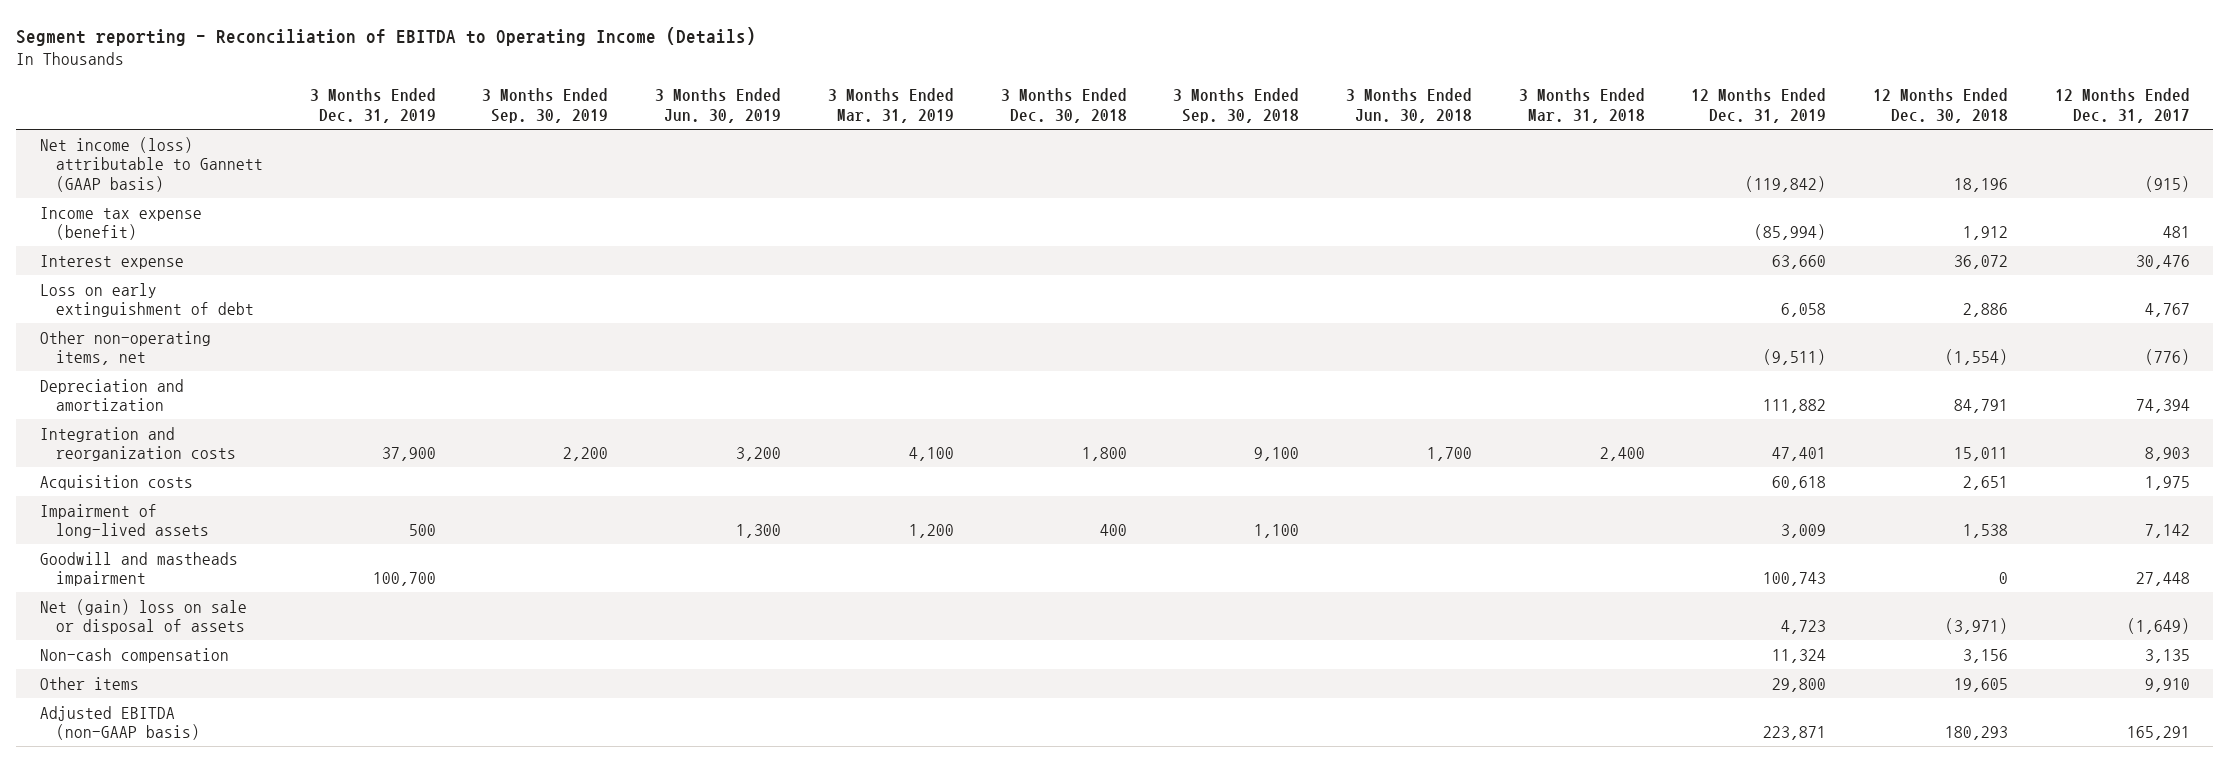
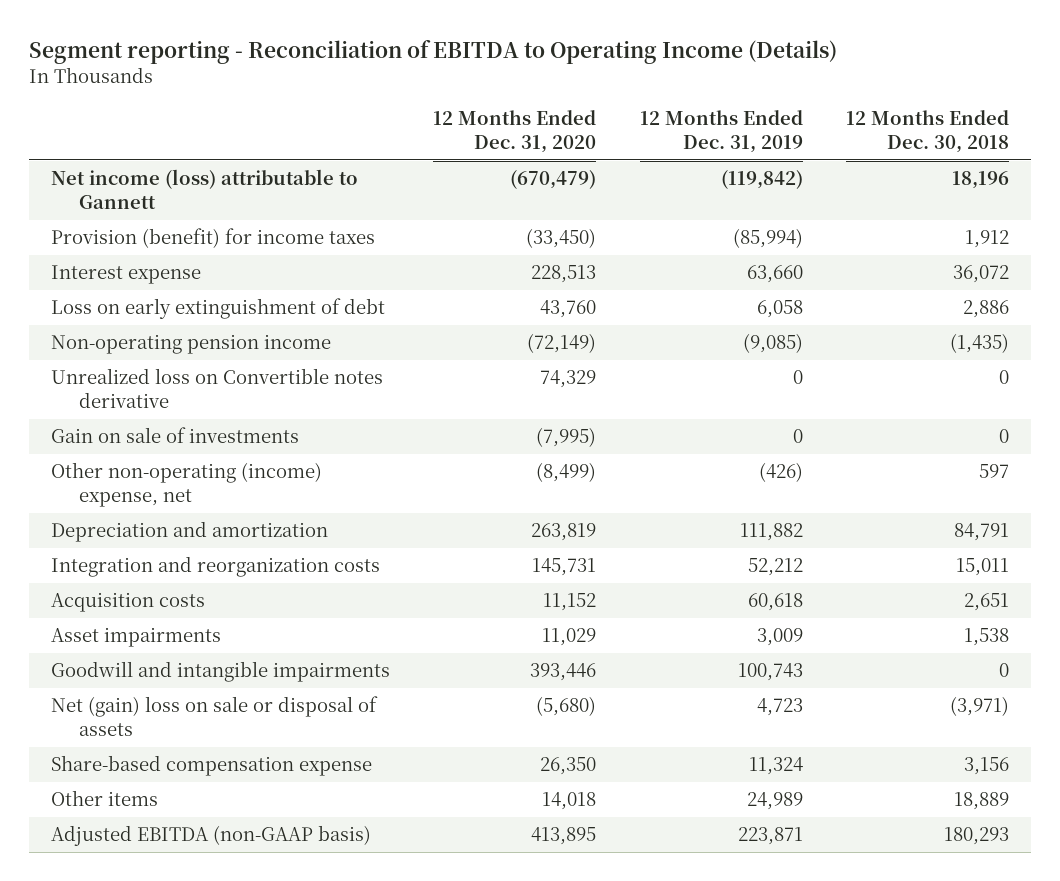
[309,88,436,124] 3 Months Ended Dec. 31, 2019 -> none
[482,88,609,124] 3 Months Ended Sep. 30, 2019 -> none
[655,88,782,124] 3 Months Ended Jun. 30, 2019 -> none
[827,88,954,124] 3 Months Ended Mar. 31, 2019 -> none
[1000,88,1127,124] 3 Months Ended Dec. 30, 2018 -> none
[1173,88,1300,124] 3 Months Ended Sep. 30, 2018 -> none
[1345,88,1472,124] 3 Months Ended Jun. 30, 2018 -> none
[1518,88,1645,124] 3 Months Ended Mar. 31, 2018 -> none
[2054,88,2190,124] 12 Months Ended Dec. 31, 2017 -> none
none -> [433,110,597,154] 12 Months Ended Dec. 31, 2020
[39,136,264,192] Net income (loss) attributable to Gannett (GAAP basis) -> [50,169,358,210] Net income (loss) attributable to Gannett
[39,206,202,241] Income tax expense (benefit) -> [50,228,375,249] Provision (benefit) for income taxes
none -> [50,334,331,355] Non-operating pension income
none -> [50,368,383,409] Unrealized loss on Convertible notes derivative
none -> [50,427,299,444] Gain on sale of investments
[39,330,211,366] Other non-operating items, net -> [50,462,322,508] Other non-operating (income) expense, net
[1763,349,1827,366] (9,511) -> [758,462,803,483] (426)
[1944,349,2008,366] (1,554) -> [979,464,1010,479] 597
[1772,447,1827,462] 47,401 -> [747,558,803,577] 52,212
[39,503,210,539] Impairment of long-lived assets -> [50,627,221,648] Asset impairments
[39,551,238,587] Goodwill and mastheads impairment -> [50,661,390,683] Goodwill and intangible impairments
[39,647,229,663] Non-cash compensation -> [50,755,372,777] Share-based compensation expense
[1772,677,1827,692] 29,800 -> [746,792,803,811] 24,989
[1953,677,2008,692] 19,605 -> [954,792,1010,811] 18,889

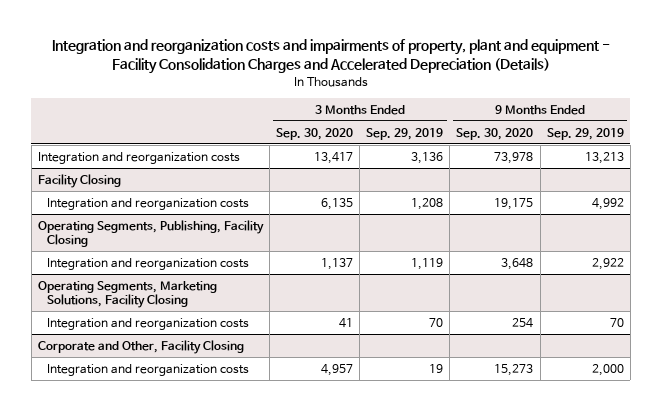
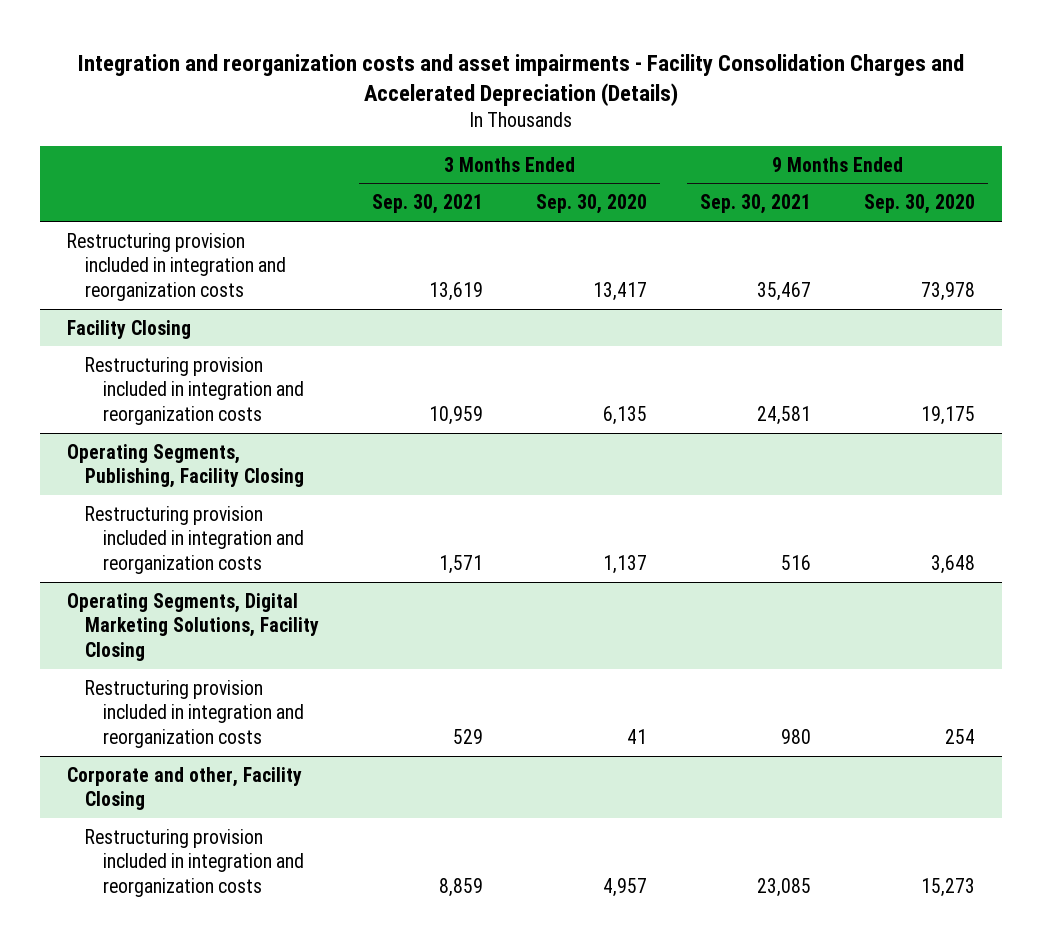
[51,39,610,75] Integration and reorganization costs and impairments of property, plant and equipment - Facility Consolidation Charges and Accelerated Depreciation (Details) -> [78,53,965,106] Integration and reorganization costs and asset impairments - Facility Consolidation Charges and Accelerated Depreciation (Details)
[366,127,444,140] Sep. 29, 2019 -> none
[546,127,624,140] Sep. 29, 2019 -> none
none -> [372,194,484,215] Sep. 30, 2021
none -> [700,194,812,215] Sep. 30, 2021
[37,151,240,164] Integration and reorganization costs -> [66,232,287,302] Restructuring provision included in integration and reorganization costs
[47,197,250,210] Integration and reorganization costs -> [85,356,305,426] Restructuring provision included in integration and reorganization costs
[47,257,250,270] Integration and reorganization costs -> [85,505,305,575] Restructuring provision included in integration and reorganization costs
[37,280,217,309] Operating Segments, Marketing Solutions, Facility Closing -> [66,592,320,662] Operating Segments, Digital Marketing Solutions, Facility Closing
[47,317,250,330] Integration and reorganization costs -> [85,679,305,749] Restructuring provision included in integration and reorganization costs
[37,339,244,354] Corporate and Other, Facility Closing -> [66,766,302,811] Corporate and other, Facility Closing
[47,363,250,376] Integration and reorganization costs -> [85,828,305,898] Restructuring provision included in integration and reorganization costs

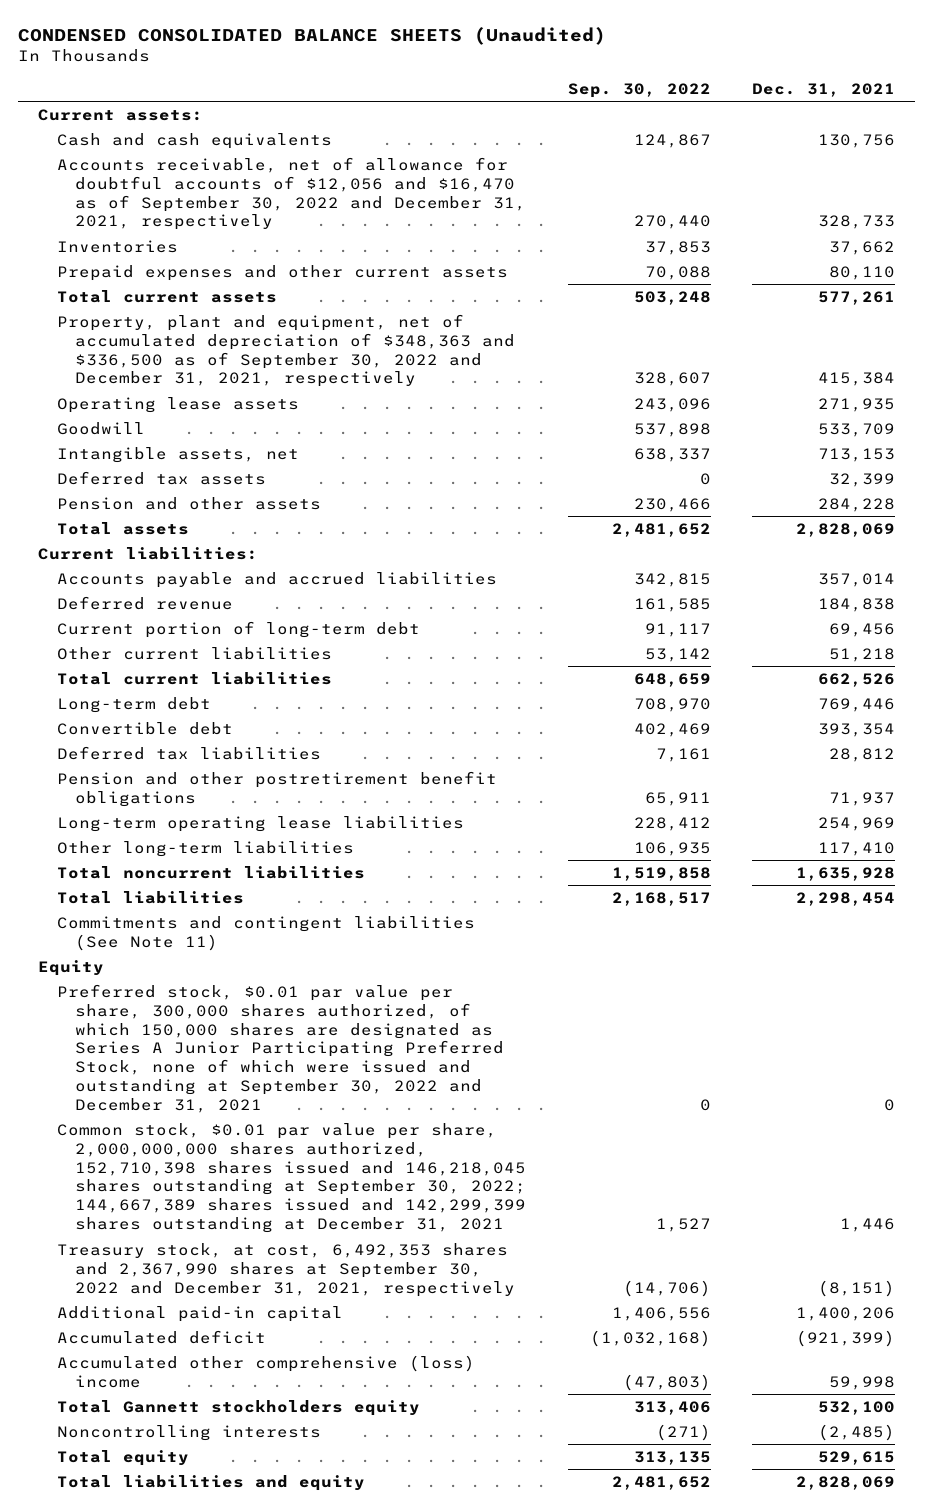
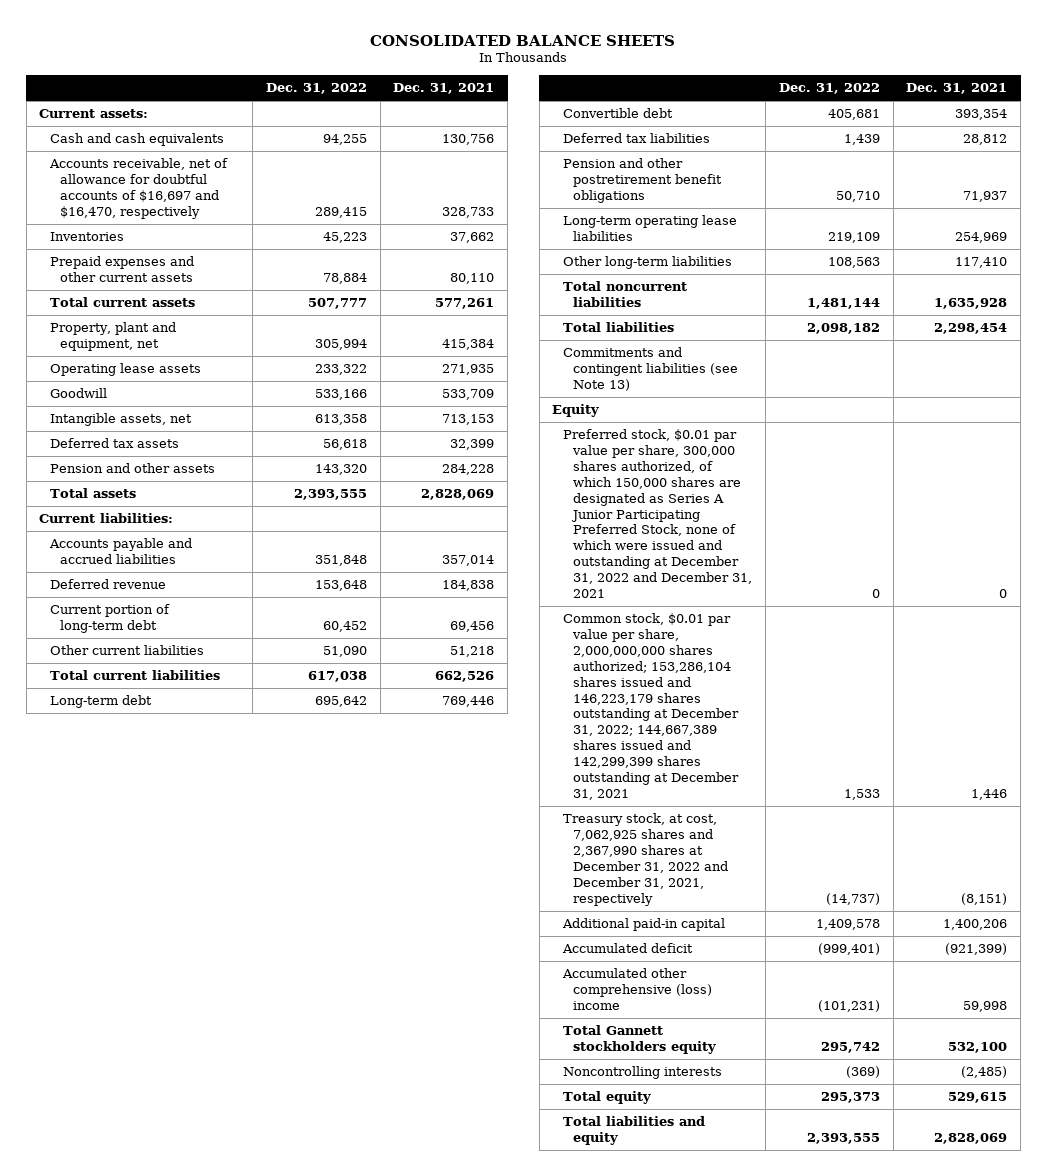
[17,26,606,45] CONDENSED CONSOLIDATED BALANCE SHEETS (Unaudited) -> [370,34,676,46] CONSOLIDATED BALANCE SHEETS
[567,82,711,98] Sep. 30, 2022 -> none
none -> [265,83,367,95] Dec. 31, 2022
[56,156,527,231] Accounts receivable, net of allowance for doubtful accounts of $12,056 and $16,470 as of September 30, 2022 and December 31, 2021, respectively -> [48,158,228,219] Accounts receivable, net of allowance for doubtful accounts of $16,697 and $16,470, respectively
[56,313,516,388] Property, plant and equipment, net of accumulated depreciation of $348,363 and $336,500 as of September 30, 2022 and December 31, 2021, respectively -> [49,322,176,352] Property, plant and equipment, net
[56,915,475,951] Commitments and contingent liabilities (See Note 11) -> [562,347,739,391] Commitments and contingent liabilities (see Note 13)
[56,983,505,1113] Preferred stock, $0.01 par value per share, 300,000 shares authorized, of which 150,000 shares are designated as Series A Junior Participating Preferred Stock, none of which were issued and outstanding at September 30, 2022 and December 31, 2021 -> [562,429,753,598] Preferred stock, $0.01 par value per share, 300,000 shares authorized, of which 150,000 shares are designated as Series A Junior Participating Preferred Stock, none of which were issued and outstanding at December 31, 2022 and December 31, 2021
[56,1122,527,1234] Common stock, $0.01 par value per share, 2,000,000,000 shares authorized, 152,710,398 shares issued and 146,218,045 shares outstanding at September 30, 2022; 144,667,389 shares issued and 142,299,399 shares outstanding at December 31, 2021 -> [562,613,740,800] Common stock, $0.01 par value per share, 2,000,000,000 shares authorized; 153,286,104 shares issued and 146,223,179 shares outstanding at December 31, 2022; 144,667,389 shares issued and 142,299,399 shares outstanding at December 31, 2021
[56,1242,516,1297] Treasury stock, at cost, 6,492,353 shares and 2,367,990 shares at September 30, 2022 and December 31, 2021, respectively -> [562,813,729,906] Treasury stock, at cost, 7,062,925 shares and 2,367,990 shares at December 31, 2022 and December 31, 2021, respectively

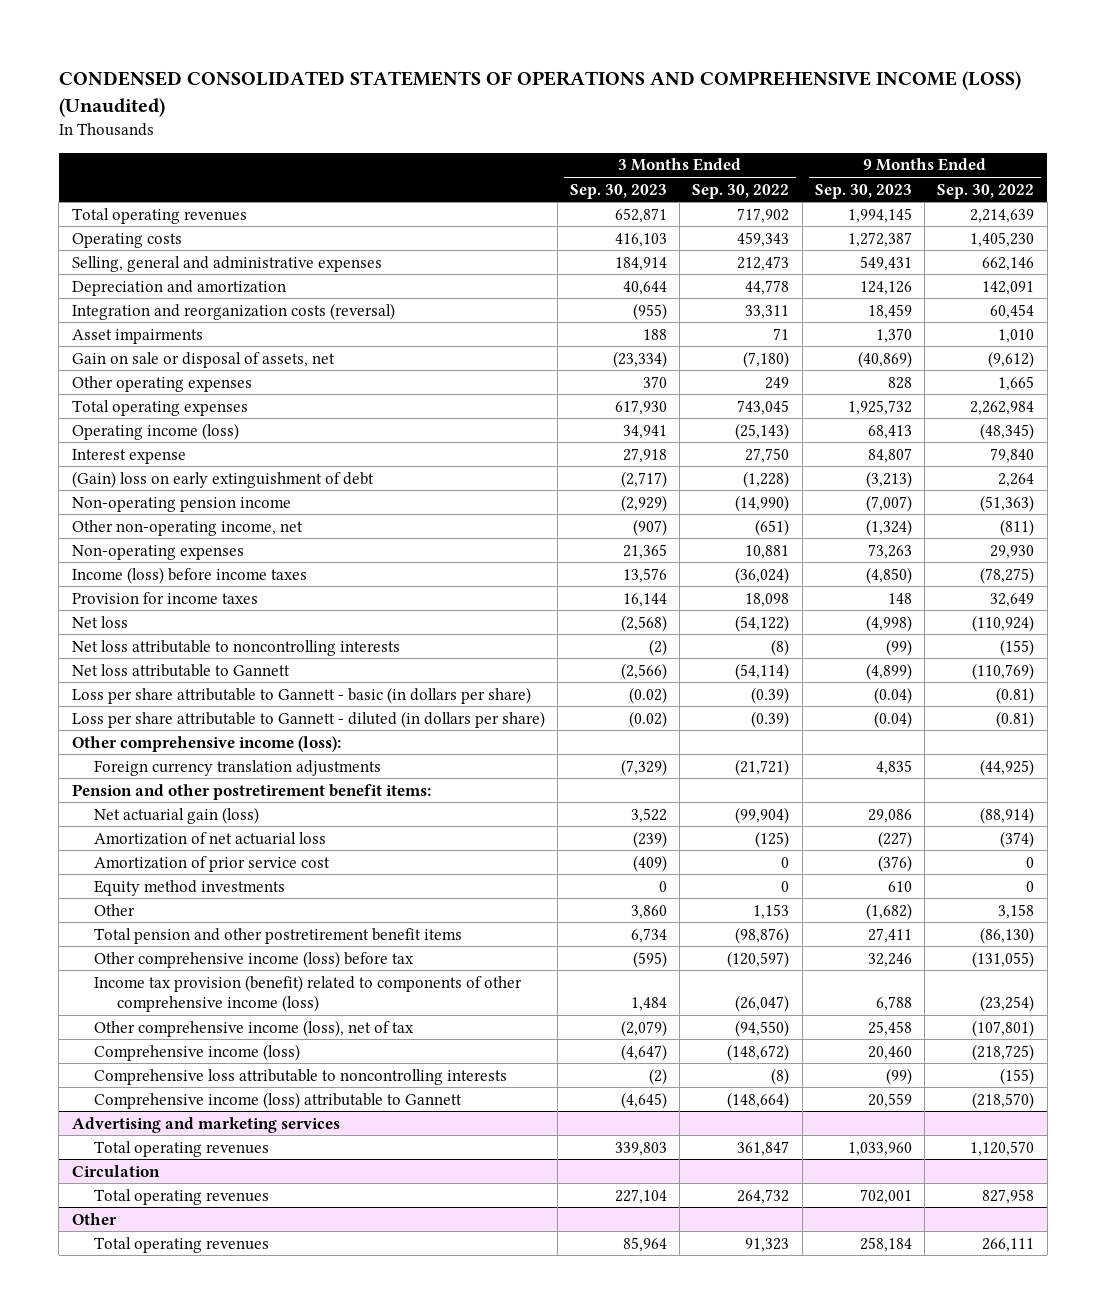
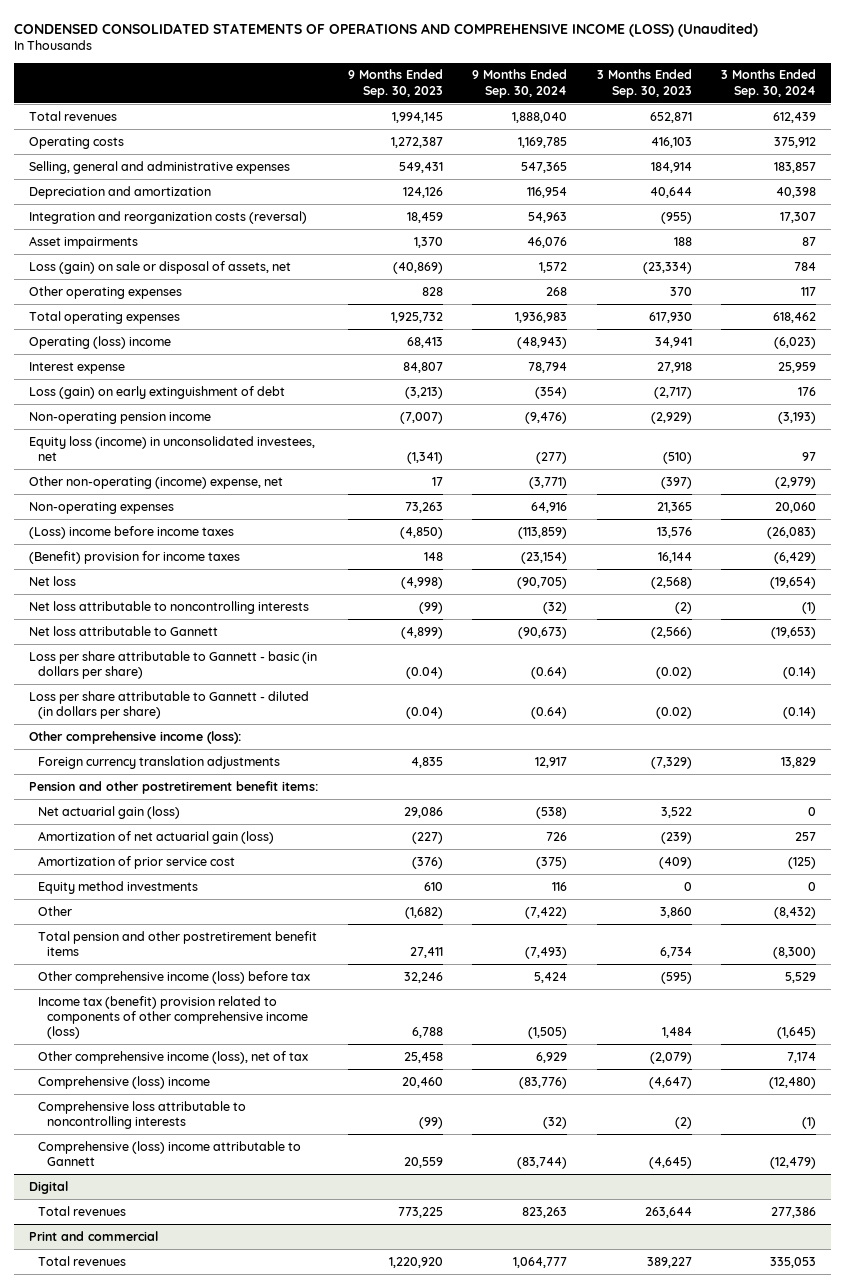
[692,183,790,199] Sep. 30, 2022 -> none
[937,183,1035,199] Sep. 30, 2022 -> none
none -> [472,69,568,98] 9 Months Ended Sep. 30, 2024
none -> [721,69,817,98] 3 Months Ended Sep. 30, 2024
[71,207,247,224] Total operating revenues -> [29,110,118,121] Total revenues
[71,351,335,368] Gain on sale or disposal of assets, net -> [29,260,292,274] Loss (gain) on sale or disposal of assets, net
[71,422,239,440] Operating income (loss) -> [29,335,172,349] Operating (loss) income
[71,470,374,488] (Gain) loss on early extinguishment of debt -> [29,385,286,399] Loss (gain) on early extinguishment of debt
none -> [29,435,316,461] Equity loss (income) in unconsolidated investees, net
[71,519,303,536] Other non-operating income, net -> [29,475,284,489] Other non-operating (income) expense, net
[632,518,667,536] (907) -> [660,476,692,489] (397)
[865,518,912,536] (1,324) -> [431,476,443,486] 17
[71,566,307,584] Income (loss) before income taxes -> [29,525,235,539] (Loss) income before income taxes
[71,591,258,604] Provision for income taxes -> [29,550,241,564] (Benefit) provision for income taxes
[94,831,327,845] Amortization of net actuarial loss -> [38,830,275,844] Amortization of net actuarial gain (loss)
[94,974,523,1012] Income tax provision (benefit) related to components of other comprehensive income (loss) -> [38,995,308,1040] Income tax (benefit) provision related to components of other comprehensive income (loss)
[94,1043,301,1061] Comprehensive income (loss) -> [38,1075,211,1089] Comprehensive (loss) income
[71,1116,340,1133] Advertising and marketing services -> none
[71,1164,160,1177] Circulation -> none
[71,1212,117,1225] Other -> none
[94,1236,270,1253] Total operating revenues -> none
[94,1091,463,1109] Comprehensive income (loss) attributable to Gannett -> [38,1140,302,1166] Comprehensive (loss) income attributable to Gannett
none -> [29,1180,69,1194] Digital
[94,1140,270,1157] Total operating revenues -> [38,1205,127,1216] Total revenues
[614,1141,667,1156] 339,803 -> [644,1206,692,1218] 263,644
[847,1141,912,1156] 1,033,960 -> [397,1206,443,1218] 773,225
none -> [29,1230,159,1241] Print and commercial
[94,1188,270,1205] Total operating revenues -> [38,1255,127,1266] Total revenues
[614,1188,667,1204] 227,104 -> [646,1256,692,1268] 389,227
[859,1188,912,1204] 702,001 -> [388,1256,443,1268] 1,220,920

